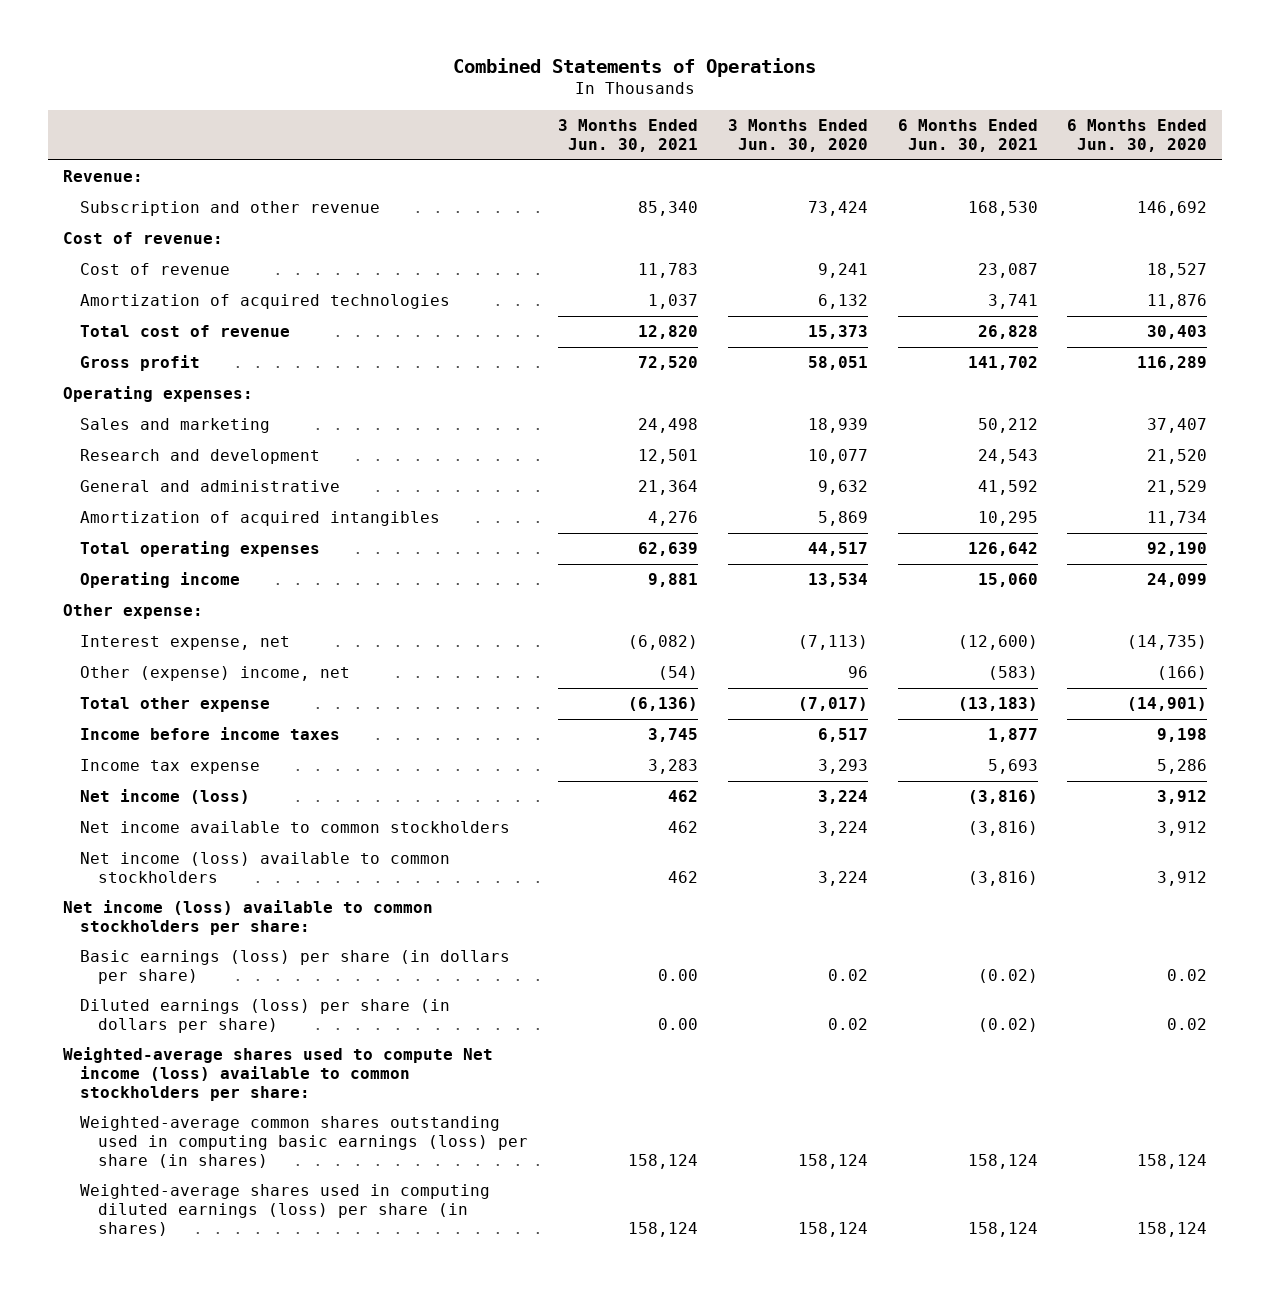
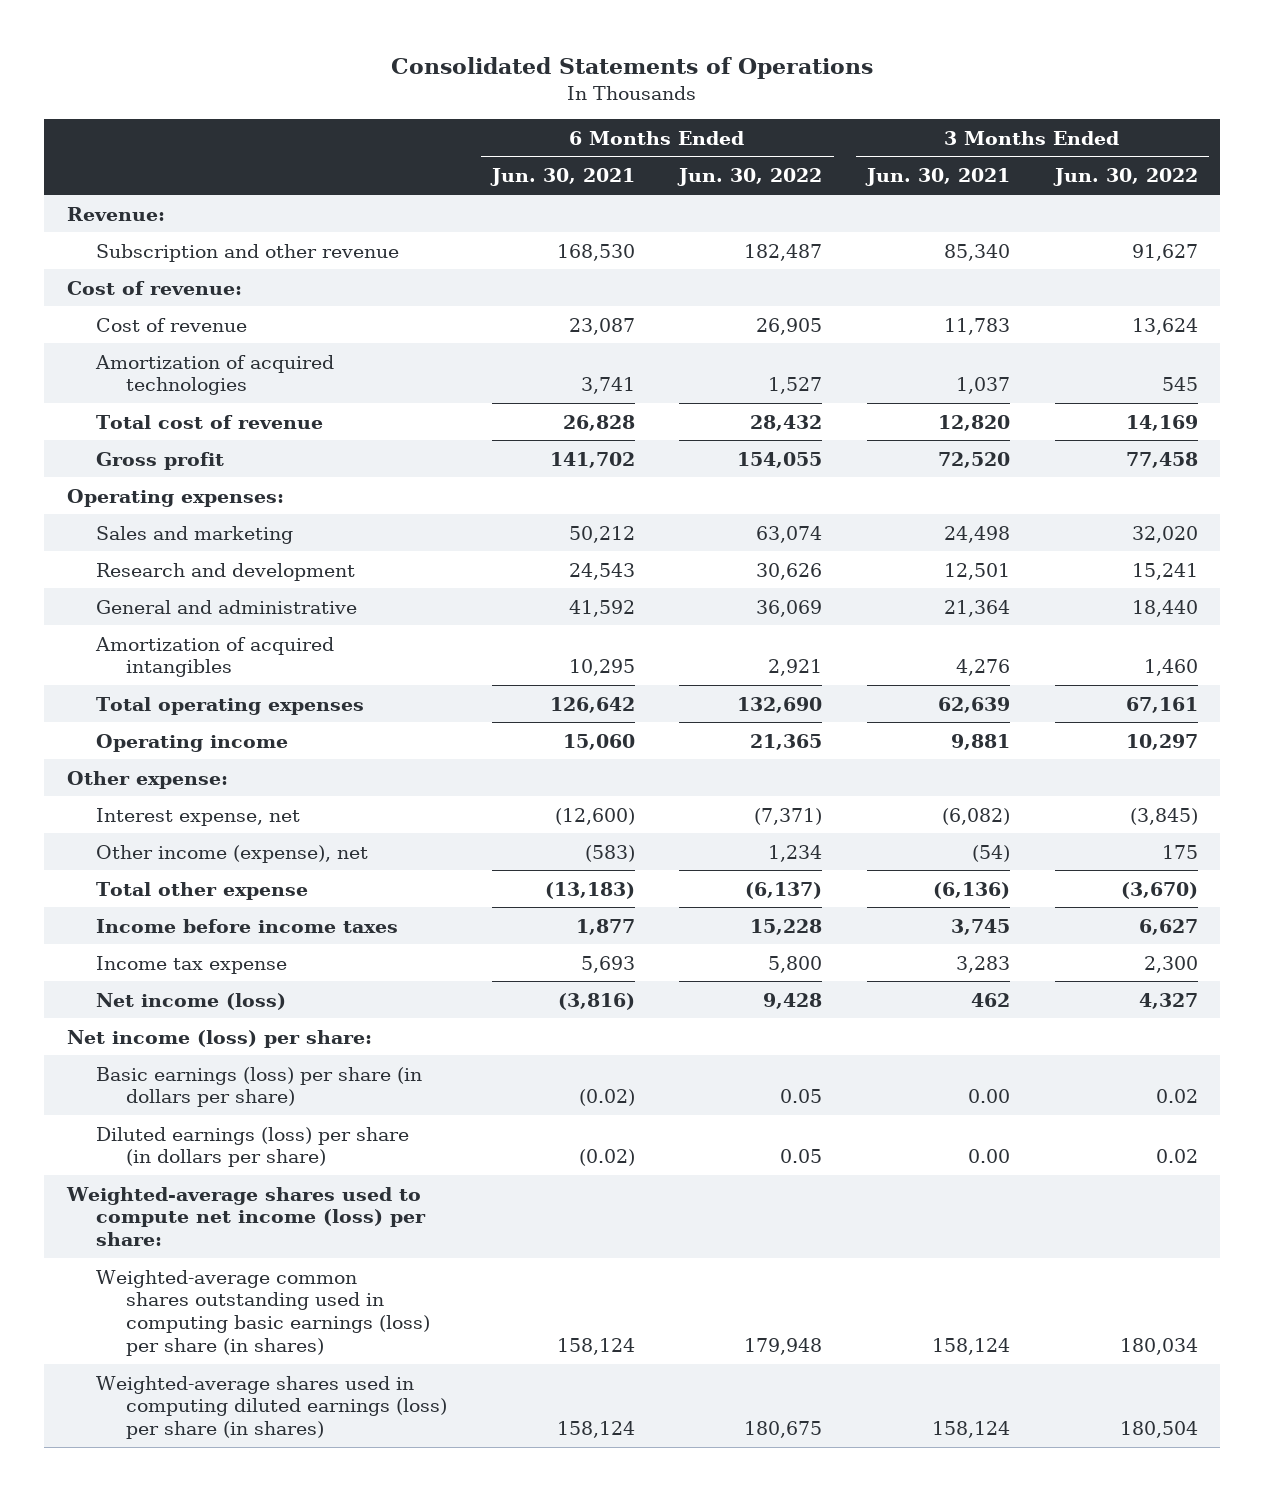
[453,57,817,77] Combined Statements of Operations -> [391,56,874,79] Consolidated Statements of Operations
[727,119,868,153] 3 Months Ended Jun. 30, 2020 -> none
[1067,119,1208,153] 6 Months Ended Jun. 30, 2020 -> none
none -> [677,168,823,187] Jun. 30, 2022
none -> [1052,168,1198,187] Jun. 30, 2022
[80,666,351,682] Other (expense) income, net -> [96,844,369,863] Other income (expense), net
[80,821,511,834] Net income available to common stockholders -> none
[80,852,451,883] Net income (loss) available to common stockholders -> none
[62,900,433,935] Net income (loss) available to common stockholders per share: -> [66,1029,372,1048] Net income (loss) per share:
[62,1047,493,1101] Weighted-average shares used to compute Net income (loss) available to common stockholders per share: -> [65,1186,427,1247] Weighted-average shares used to compute net income (loss) per share:

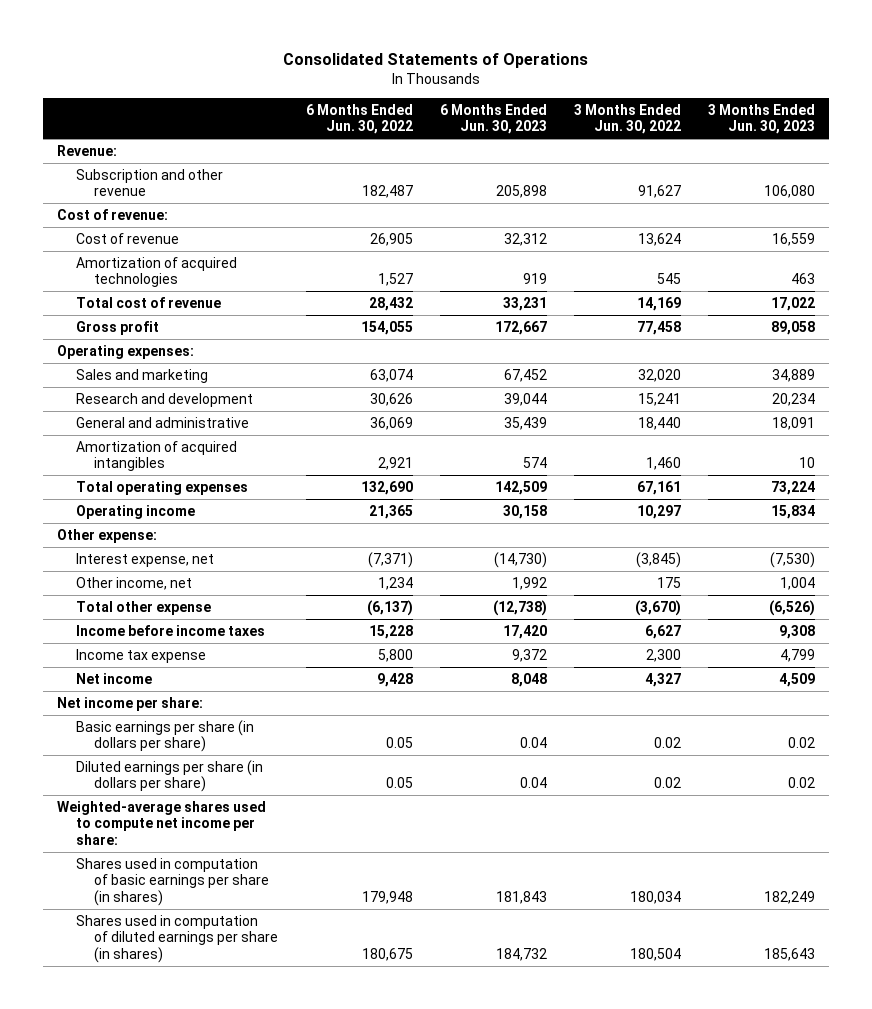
[489,168,635,187] Jun. 30, 2021 -> none
[864,168,1010,187] Jun. 30, 2021 -> none
none -> [439,103,547,135] 6 Months Ended Jun. 30, 2023
none -> [708,103,816,135] 3 Months Ended Jun. 30, 2023
[96,844,369,863] Other income (expense), net -> [75,576,192,590] Other income, net
[96,992,287,1010] Net income (loss) -> [75,672,152,684] Net income
[66,1029,372,1048] Net income (loss) per share: -> [57,696,204,711] Net income per share:
[96,1066,423,1108] Basic earnings (loss) per share (in dollars per share) -> [75,719,254,753] Basic earnings per share (in dollars per share)
[96,1126,410,1168] Diluted earnings (loss) per share (in dollars per share) -> [75,759,263,793] Diluted earnings per share (in dollars per share)
[65,1186,427,1247] Weighted-average shares used to compute net income (loss) per share: -> [57,800,267,845] Weighted-average shares used to compute net income per share:
[96,1269,431,1356] Weighted-average common shares outstanding used in computing basic earnings (loss) per share (in shares) -> [75,857,270,906] Shares used in computation of basic earnings per share (in shares)
[96,1375,448,1440] Weighted-average shares used in computing diluted earnings (loss) per share (in shares) -> [75,914,279,963] Shares used in computation of diluted earnings per share (in shares)

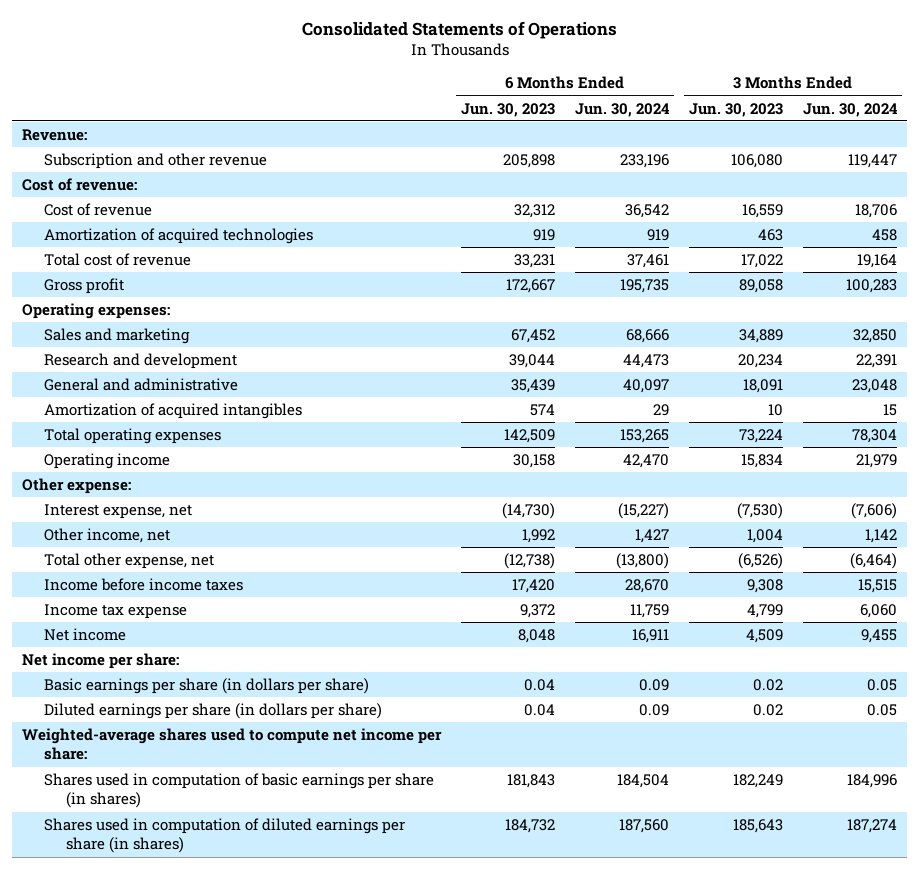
[305,103,413,135] 6 Months Ended Jun. 30, 2022 -> none
[574,103,682,135] 3 Months Ended Jun. 30, 2022 -> none
none -> [575,102,671,117] Jun. 30, 2024
none -> [803,102,899,117] Jun. 30, 2024
[75,600,211,615] Total other expense -> [43,552,214,569] Total other expense, net

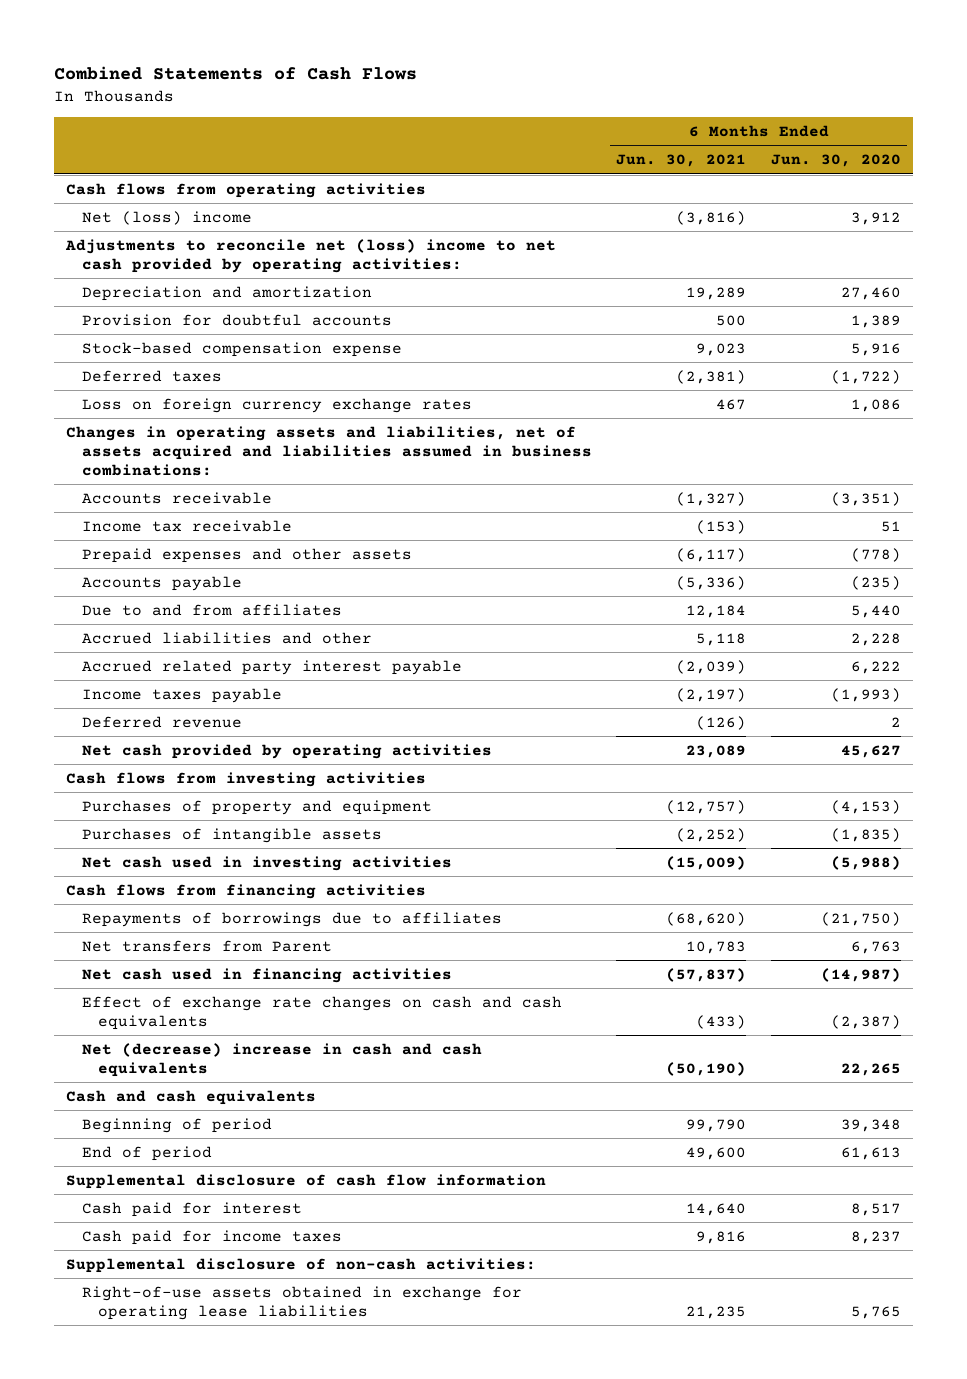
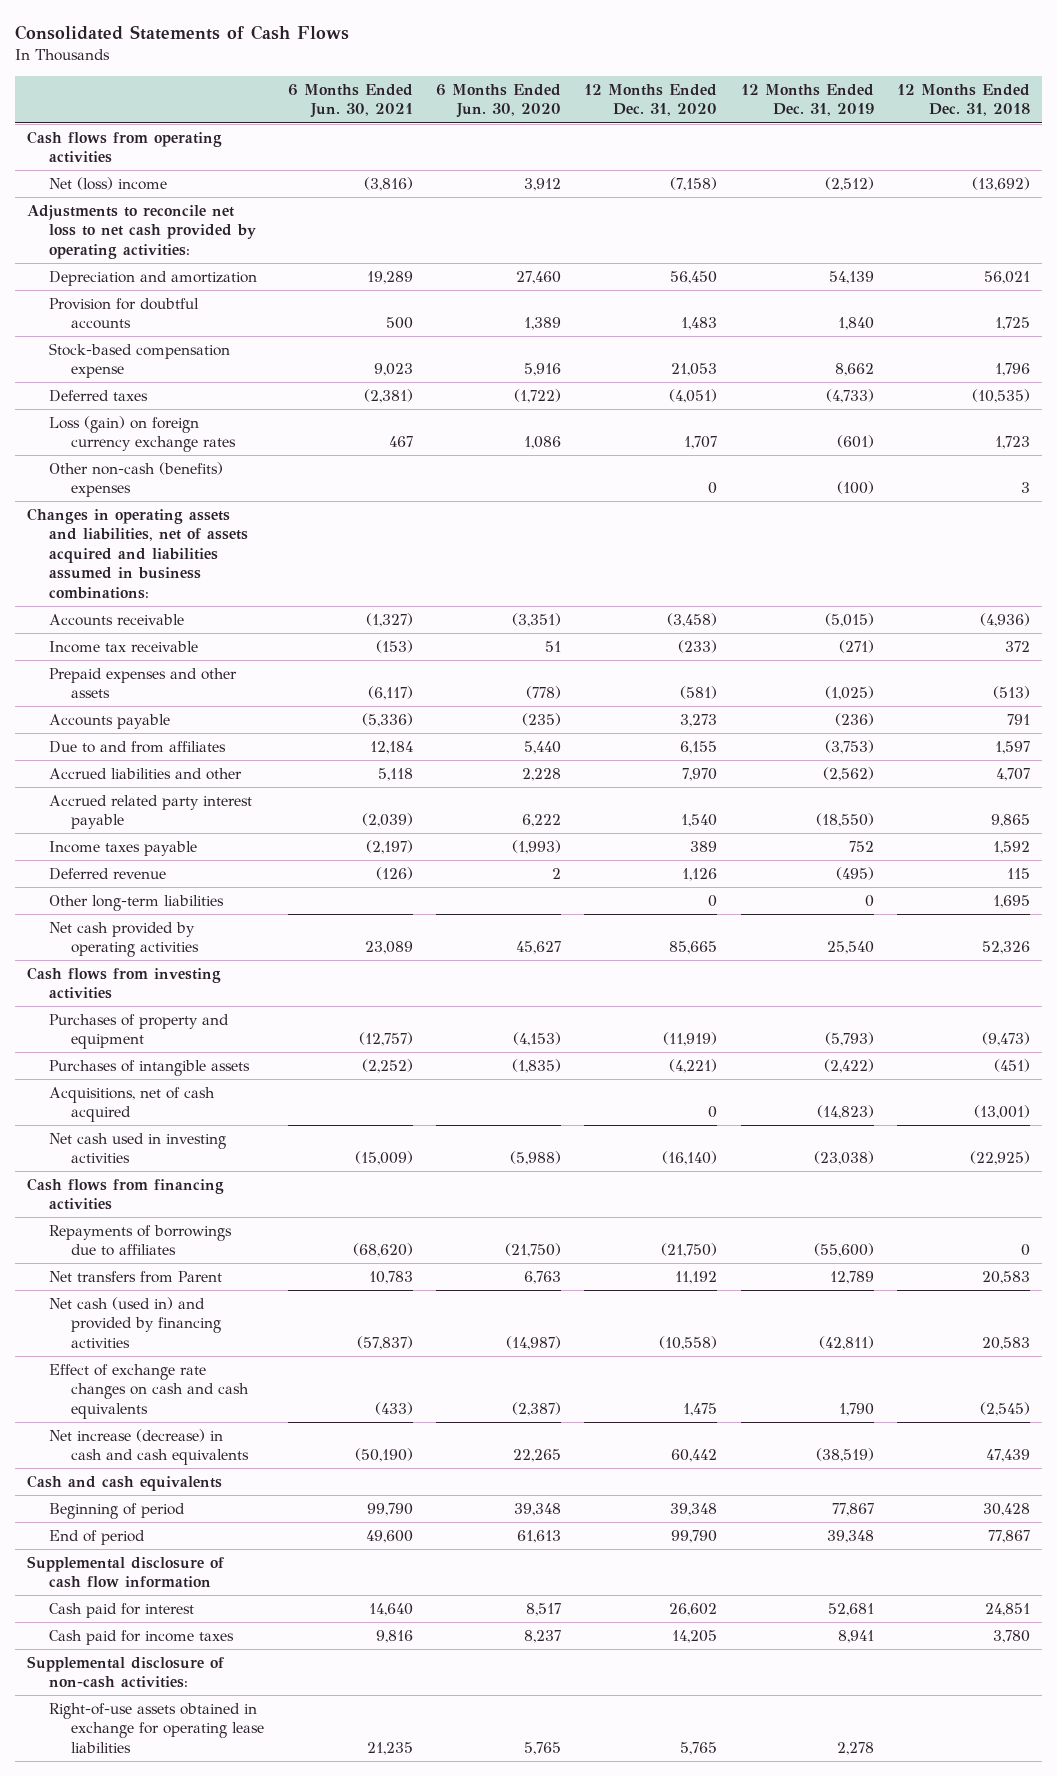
[53,65,417,80] Combined Statements of Cash Flows -> [14,25,349,41] Consolidated Statements of Cash Flows
none -> [584,83,718,117] 12 Months Ended Dec. 31, 2020
none -> [740,83,874,117] 12 Months Ended Dec. 31, 2019
none -> [896,83,1030,117] 12 Months Ended Dec. 31, 2018
[64,238,556,273] Adjustments to reconcile net (loss) income to net cash provided by operating activities: -> [26,204,256,259] Adjustments to reconcile net loss to net cash provided by operating activities:
[81,397,472,413] Loss on foreign currency exchange rates -> [48,415,237,453] Loss (gain) on foreign currency exchange rates
none -> [48,461,223,498] Other non-cash (benefits) expenses
none -> [48,894,224,911] Other long-term liabilities
none -> [48,1086,215,1123] Acquisitions, net of cash acquired
[81,967,452,983] Net cash used in financing activities -> [48,1296,222,1348] Net cash (used in) and provided by financing activities
[81,1042,482,1077] Net (decrease) increase in cash and cash equivalents -> [48,1428,250,1466] Net increase (decrease) in cash and cash equivalents

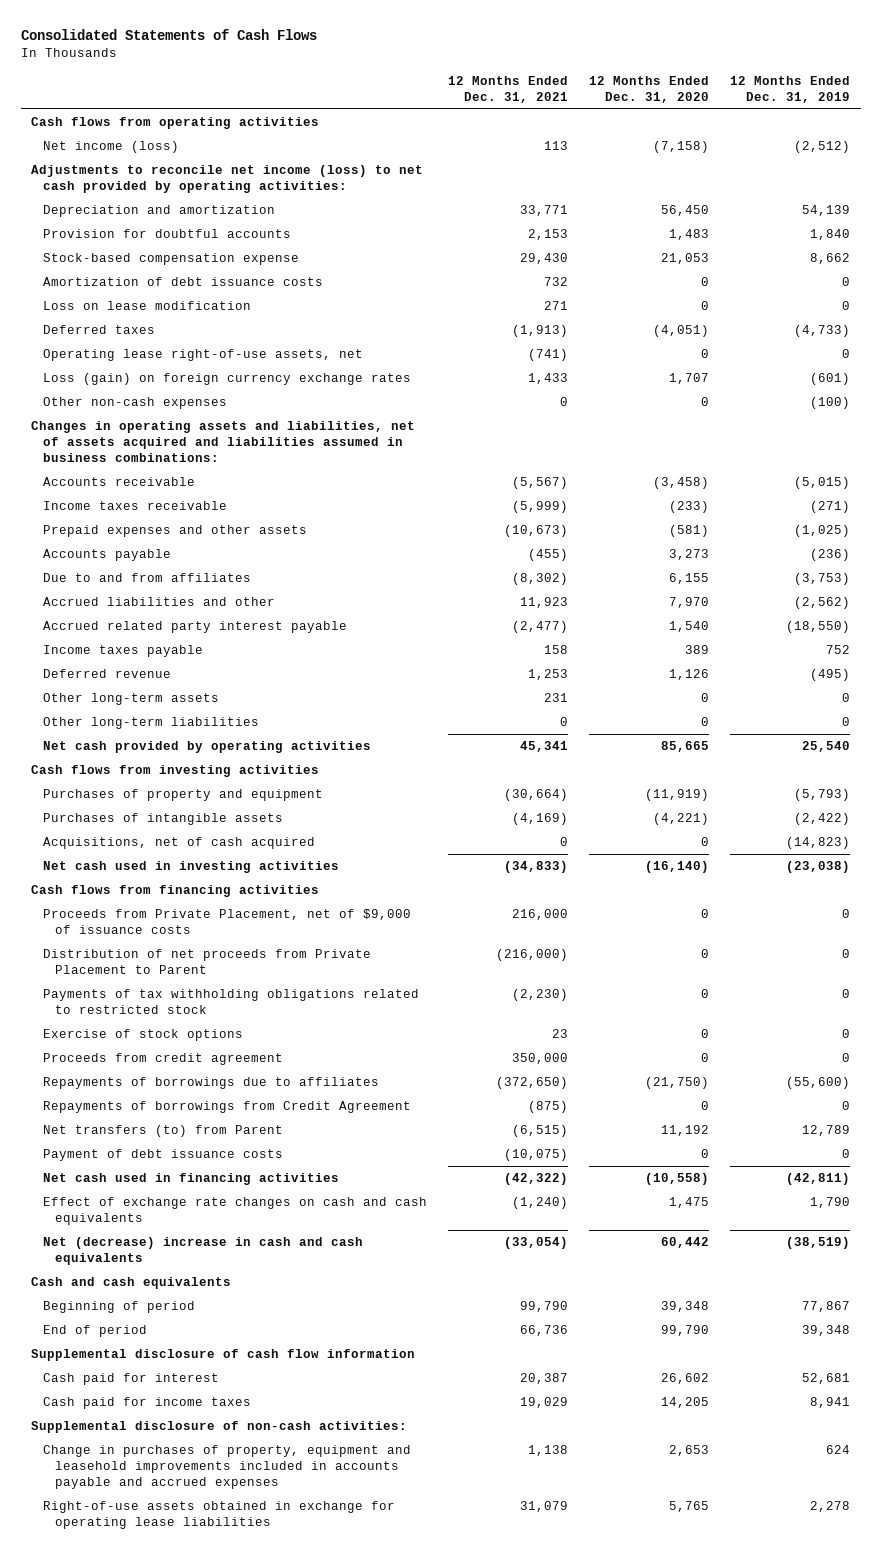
[287,83,413,119] 6 Months Ended Jun. 30, 2021 -> none
[435,83,561,119] 6 Months Ended Jun. 30, 2020 -> none
[896,83,1030,117] 12 Months Ended Dec. 31, 2018 -> none
none -> [448,76,569,103] 12 Months Ended Dec. 31, 2021
[48,176,167,190] Net (loss) income -> [43,141,180,154] Net income (loss)
[26,204,256,259] Adjustments to reconcile net loss to net cash provided by operating activities: -> [31,165,424,193] Adjustments to reconcile net income (loss) to net cash provided by operating activities:
none -> [43,277,324,287] Amortization of debt issuance costs
none -> [43,301,252,311] Loss on lease modification
none -> [43,349,364,362] Operating lease right-of-use assets, net
[48,461,223,498] Other non-cash (benefits) expenses -> [43,397,228,410] Other non-cash expenses
[48,640,198,653] Income tax receivable -> [43,501,228,511] Income taxes receivable
none -> [43,693,220,706] Other long-term assets
none -> [43,909,412,934] Proceeds from Private Placement, net of $9,000 of issuance costs
none -> [43,949,372,974] Distribution of net proceeds from Private Placement to Parent
none -> [43,989,420,1014] Payments of tax withholding obligations related to restricted stock
none -> [43,1029,244,1042] Exercise of stock options
none -> [43,1053,284,1066] Proceeds from credit agreement
none -> [43,1101,412,1114] Repayments of borrowings from Credit Agreement
[48,1270,222,1283] Net transfers from Parent -> [43,1125,284,1138] Net transfers (to) from Parent
none -> [43,1149,284,1162] Payment of debt issuance costs
[48,1296,222,1348] Net cash (used in) and provided by financing activities -> [43,1173,340,1186] Net cash used in financing activities
[48,1428,250,1466] Net increase (decrease) in cash and cash equivalents -> [43,1237,364,1265] Net (decrease) increase in cash and cash equivalents
none -> [43,1445,412,1489] Change in purchases of property, equipment and leasehold improvements included in accounts payable and accrued expenses

